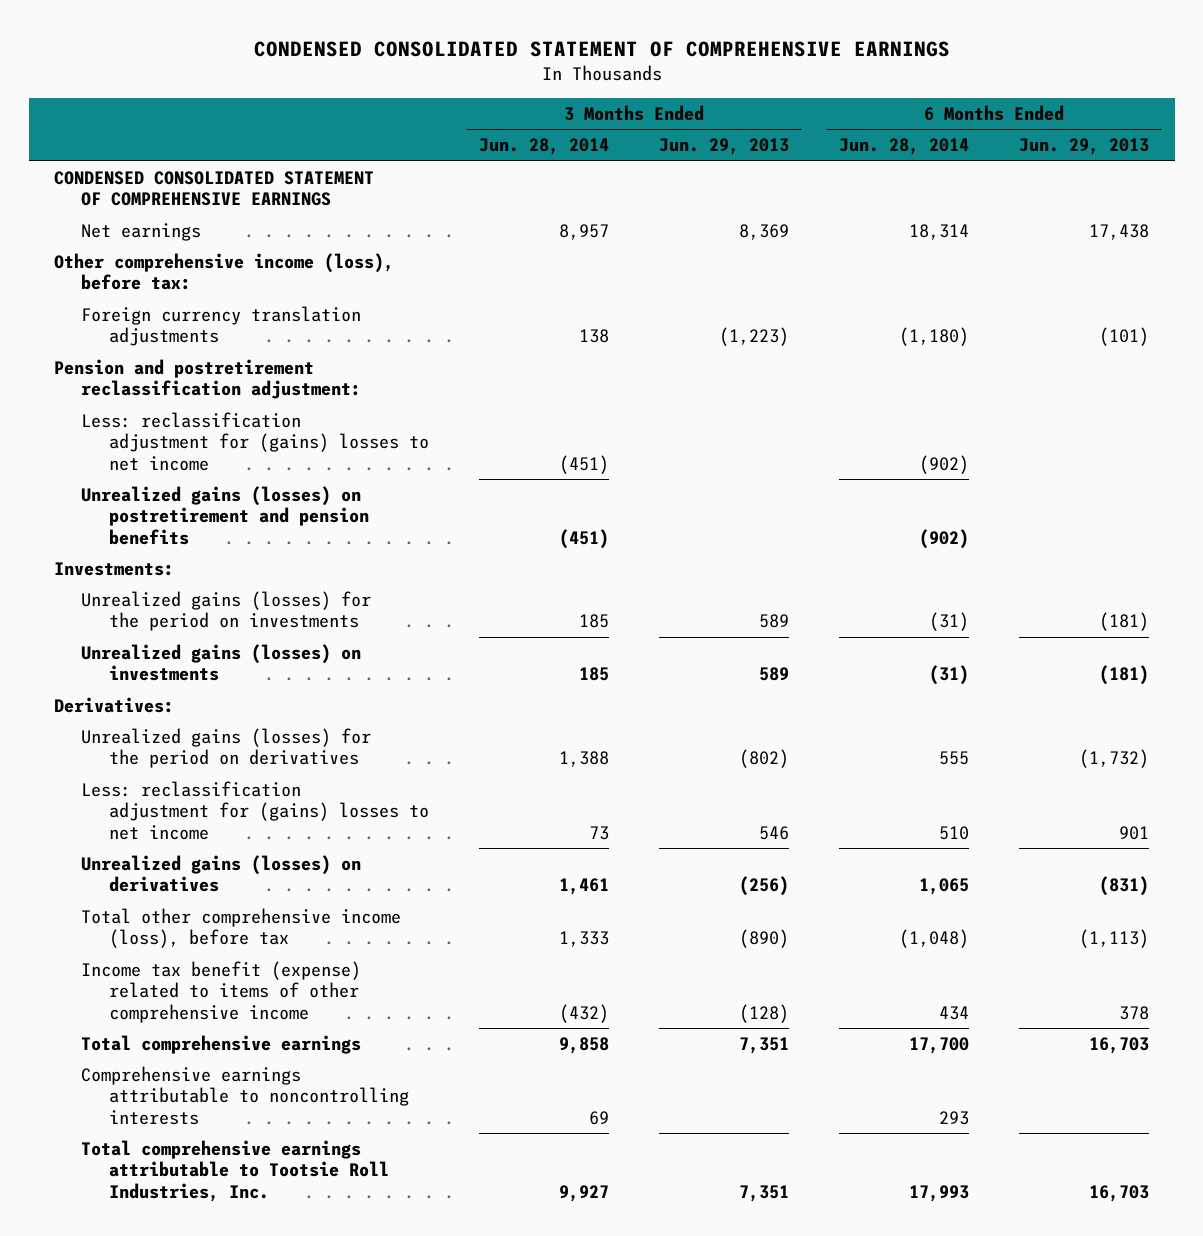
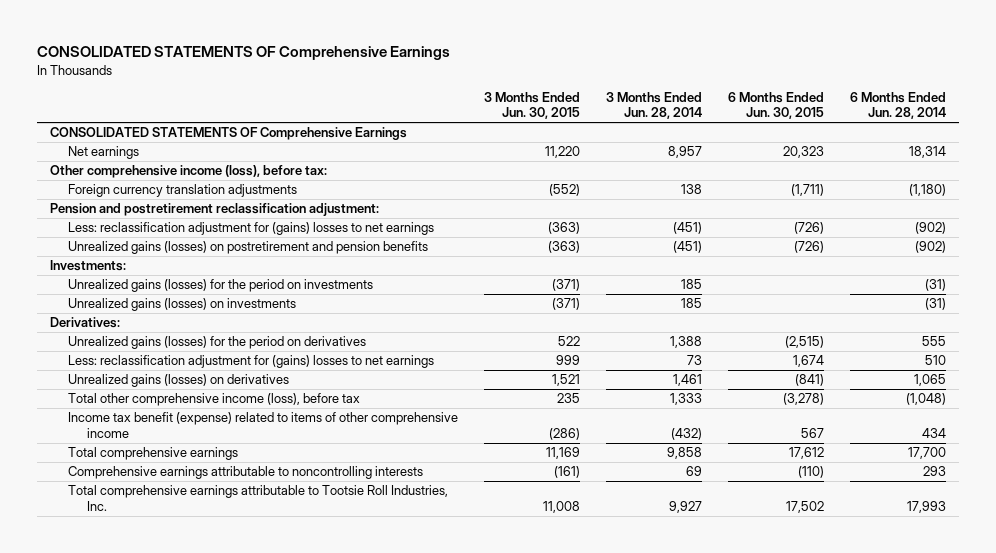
[253,41,950,58] CONDENSED CONSOLIDATED STATEMENT OF COMPREHENSIVE EARNINGS -> [37,46,451,61] CONSOLIDATED STATEMENTS OF Comprehensive Earnings
[659,138,790,156] Jun. 29, 2013 -> none
[1019,138,1150,156] Jun. 29, 2013 -> none
none -> [484,91,581,120] 3 Months Ended Jun. 30, 2015
none -> [727,91,824,120] 6 Months Ended Jun. 30, 2015
[53,170,374,207] CONDENSED CONSOLIDATED STATEMENT OF COMPREHENSIVE EARNINGS -> [50,127,408,141] CONSOLIDATED STATEMENTS OF Comprehensive Earnings
[81,411,429,471] Less: reclassification adjustment for (gains) losses to net income -> [68,222,435,236] Less: reclassification adjustment for (gains) losses to net earnings
[81,780,429,840] Less: reclassification adjustment for (gains) losses to net income -> [68,355,435,369] Less: reclassification adjustment for (gains) losses to net earnings

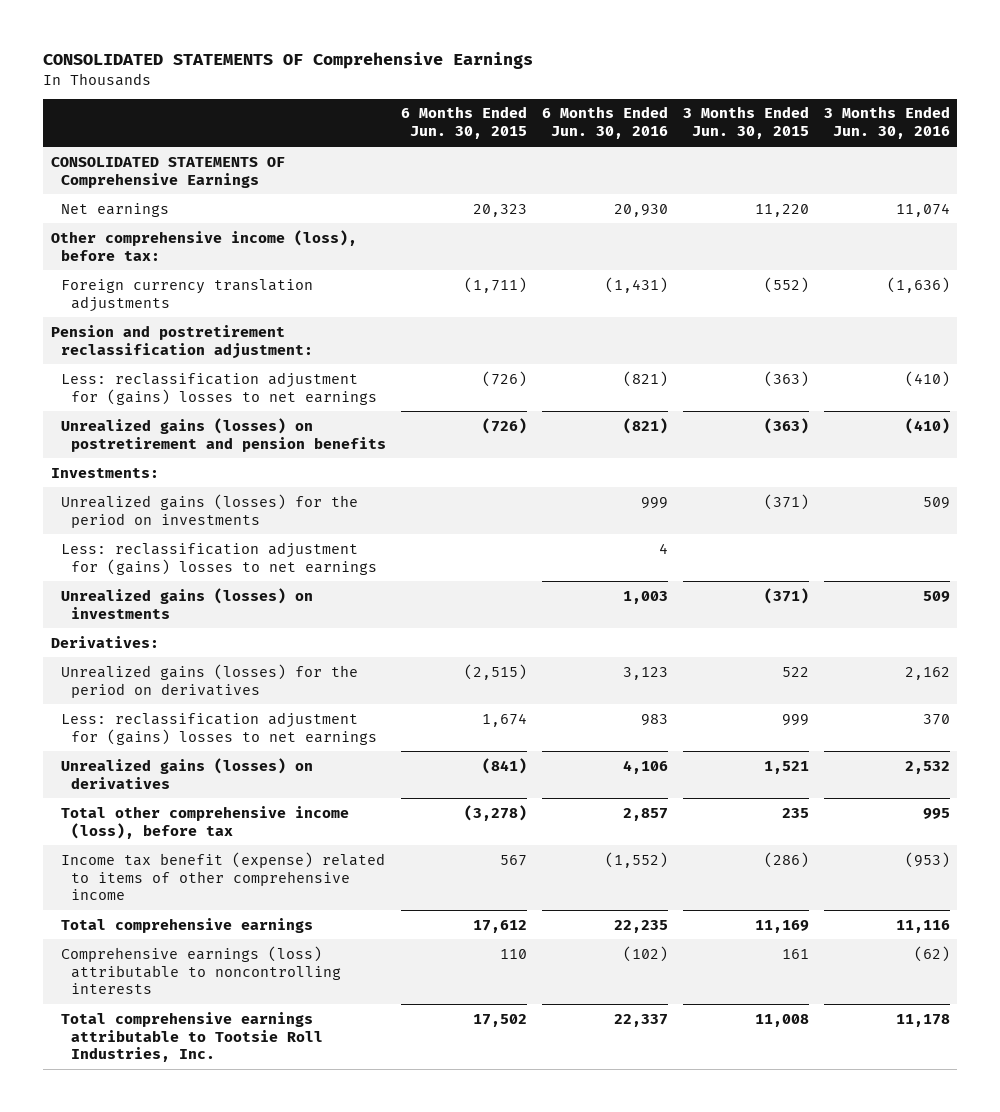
[606,91,703,120] 3 Months Ended Jun. 28, 2014 -> none
[849,91,946,120] 6 Months Ended Jun. 28, 2014 -> none
none -> [541,106,668,140] 6 Months Ended Jun. 30, 2016
none -> [823,106,950,140] 3 Months Ended Jun. 30, 2016
none -> [60,541,377,575] Less: reclassification adjustment for (gains) losses to net earnings
[68,466,424,480] Comprehensive earnings attributable to noncontrolling interests -> [60,945,341,995] Comprehensive earnings (loss) attributable to noncontrolling interests
[554,466,581,479] (161) -> [781,948,809,959] 161
[797,466,824,479] (110) -> [499,948,527,959] 110

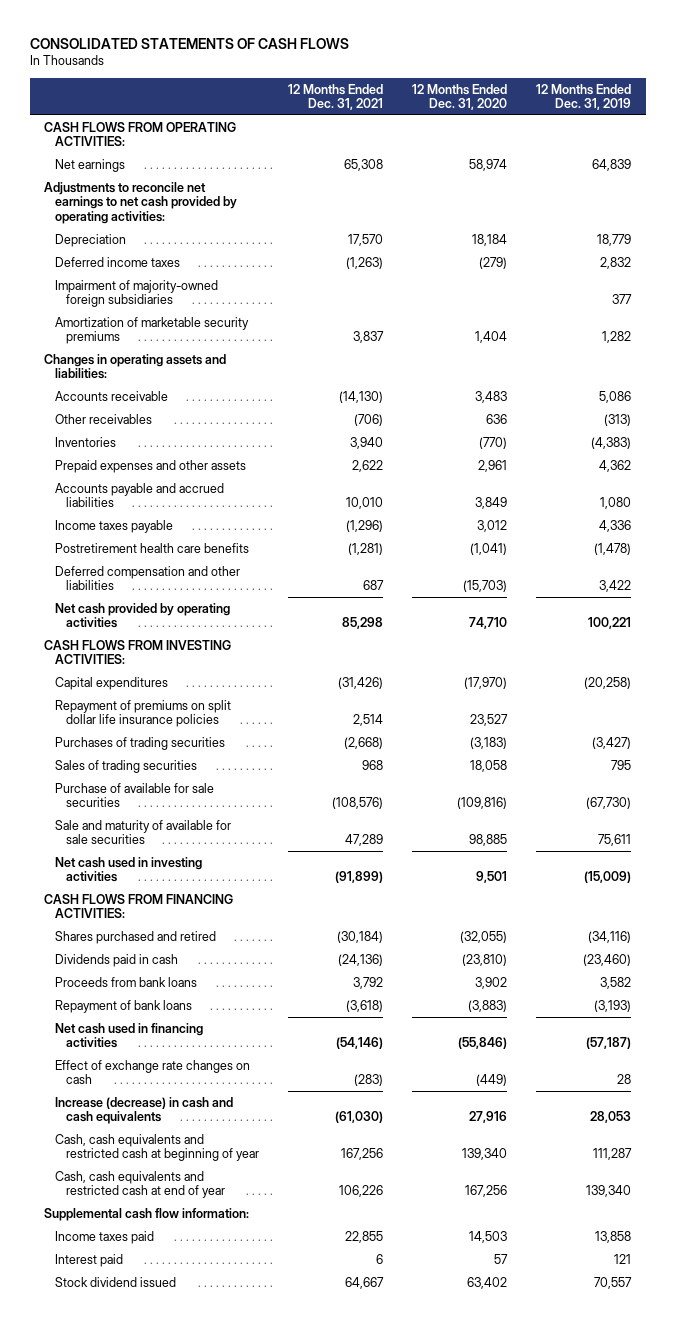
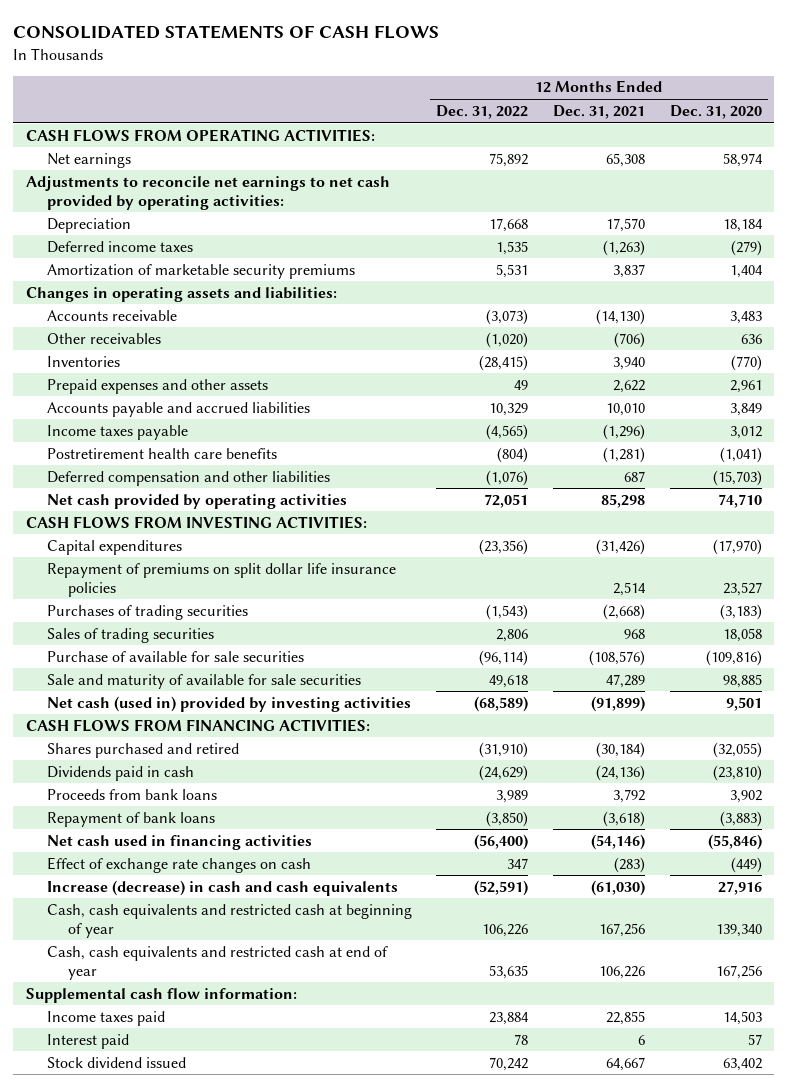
[536,83,632,111] 12 Months Ended Dec. 31, 2019 -> none
none -> [436,104,529,119] Dec. 31, 2022
[55,279,219,308] Impairment of majority-owned foreign subsidiaries -> none
[55,856,203,883] Net cash used in investing activities -> [46,695,411,712] Net cash (used in) provided by investing activities

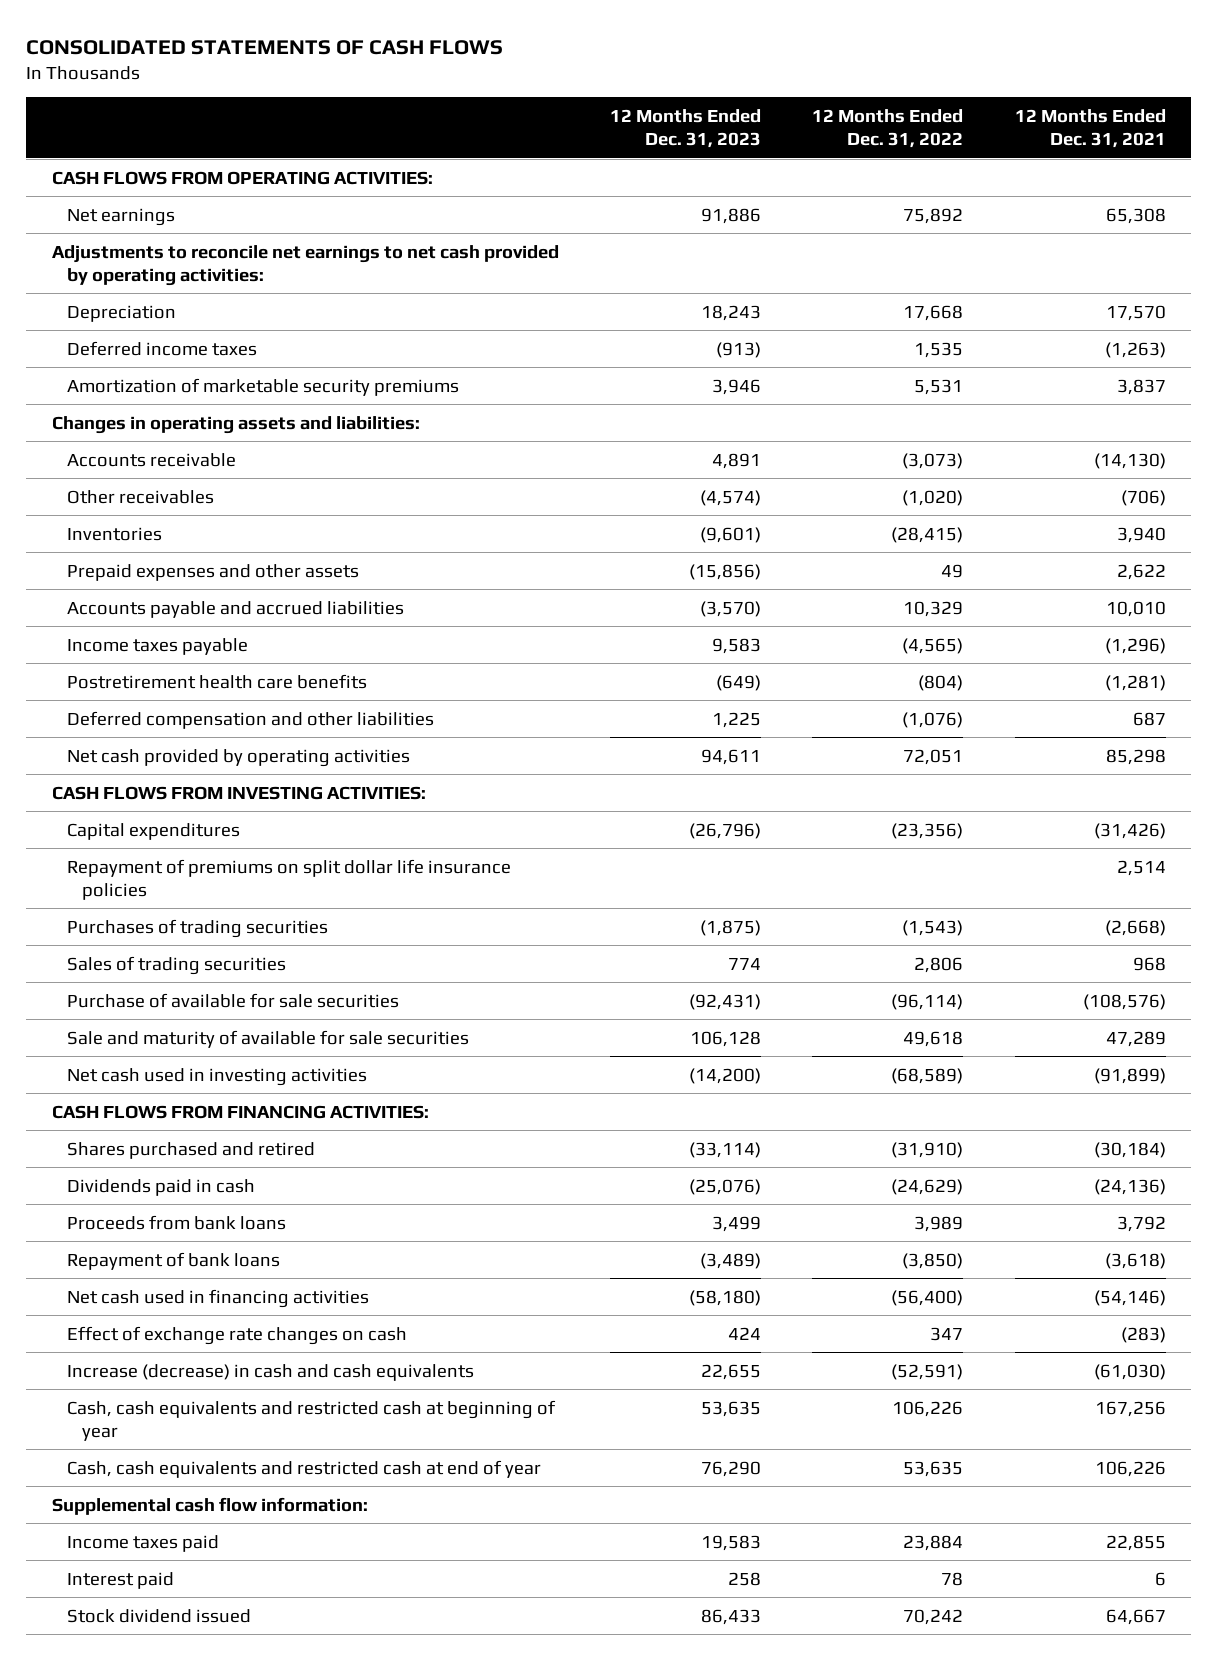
[669,104,762,119] Dec. 31, 2020 -> none
none -> [609,108,761,148] 12 Months Ended Dec. 31, 2023
[46,695,411,712] Net cash (used in) provided by investing activities -> [66,1067,367,1086] Net cash used in investing activities

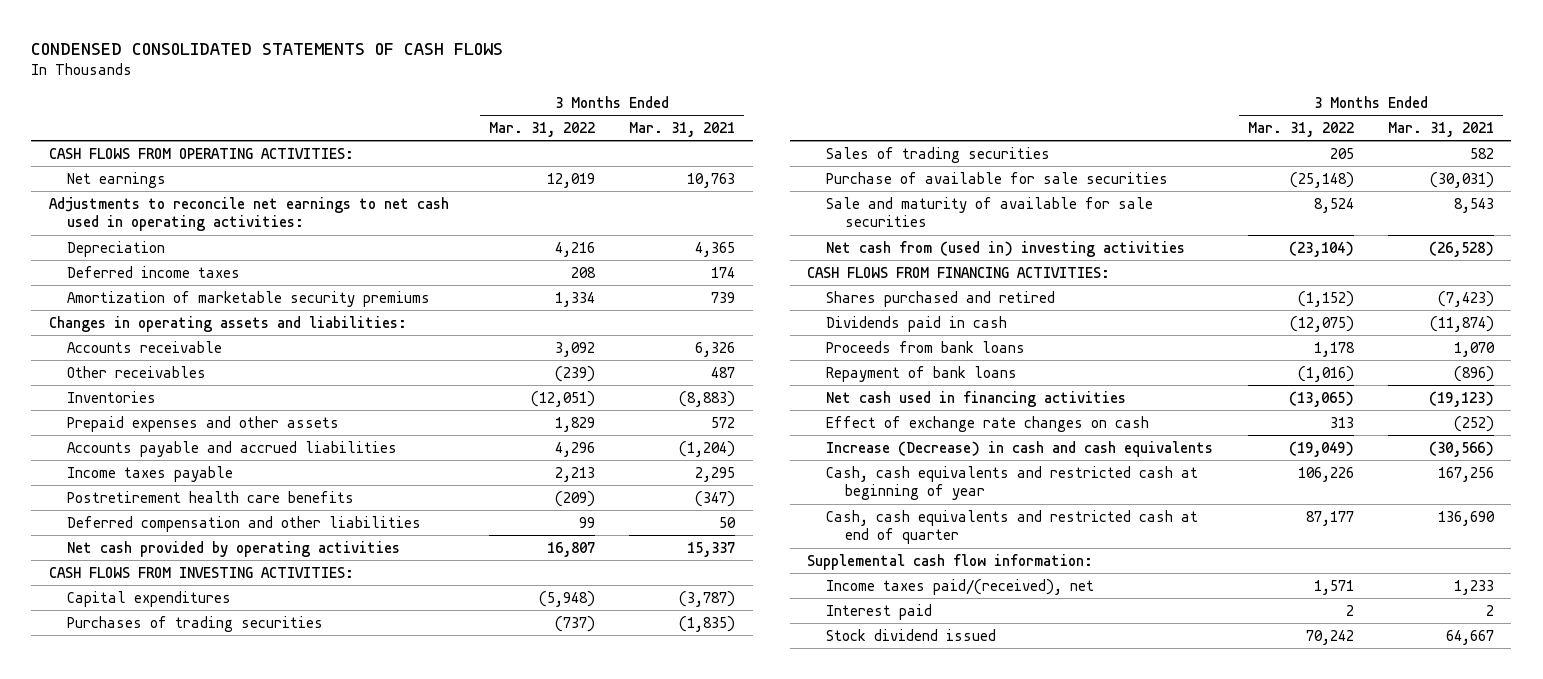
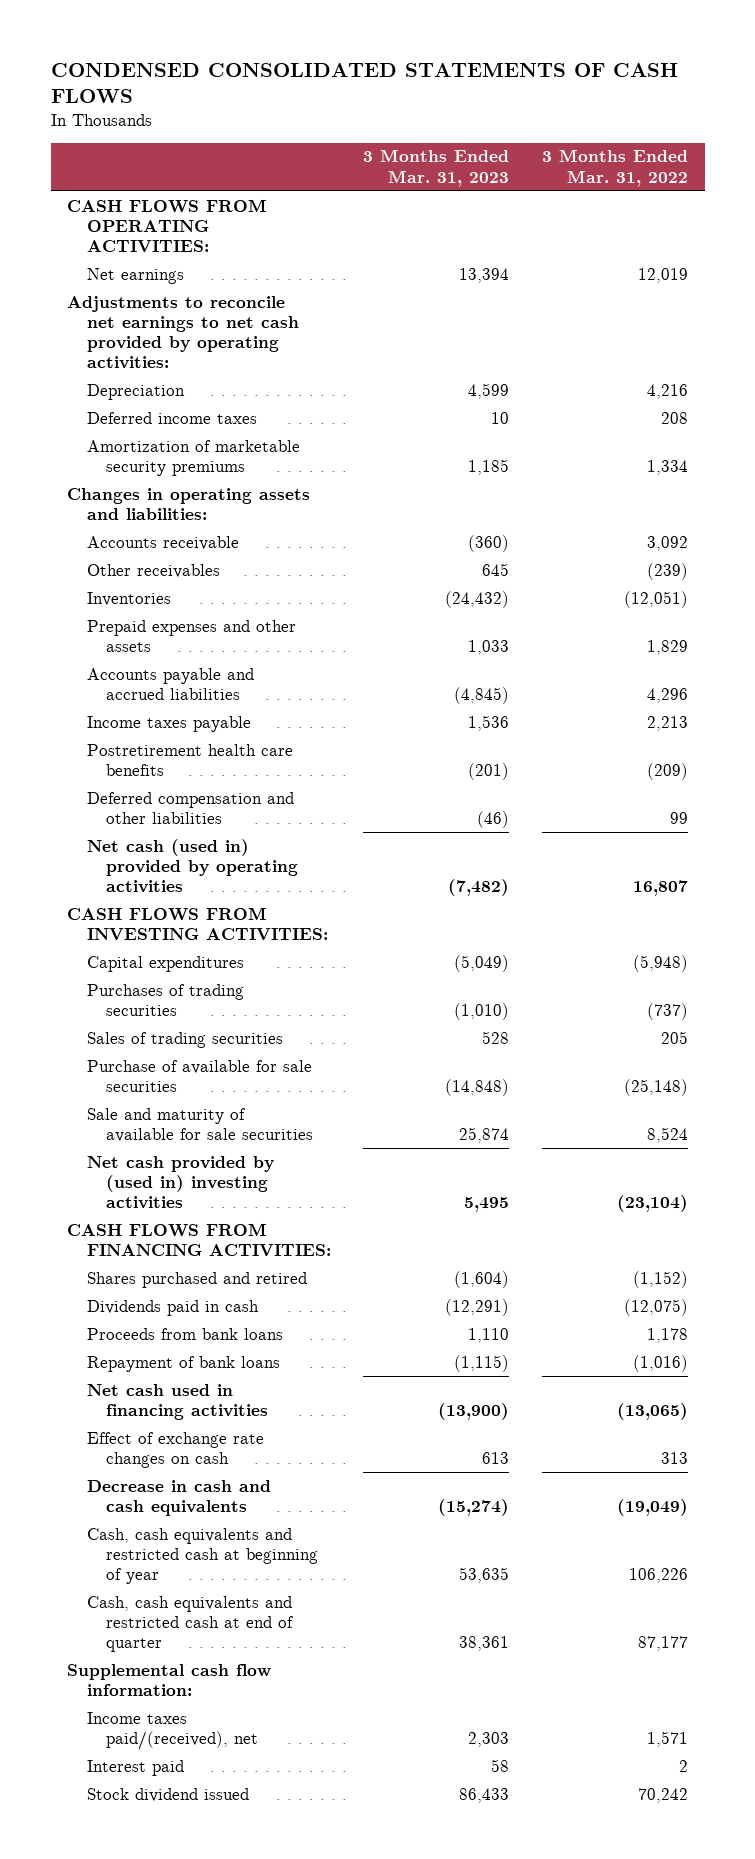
[629,121,736,137] Mar. 31, 2021 -> none
none -> [363,149,510,187] 3 Months Ended Mar. 31, 2023
[48,196,449,232] Adjustments to reconcile net earnings to net cash used in operating activities: -> [67,295,299,370] Adjustments to reconcile net earnings to net cash provided by operating activities:
[67,540,401,557] Net cash provided by operating activities -> [86,838,299,894] Net cash (used in) provided by operating activities
[826,240,1186,257] Net cash from (used in) investing activities -> [86,1155,274,1210] Net cash provided by (used in) investing activities
[826,440,1214,457] Increase (Decrease) in cash and cash equivalents -> [86,1479,271,1516] Decrease in cash and cash equivalents

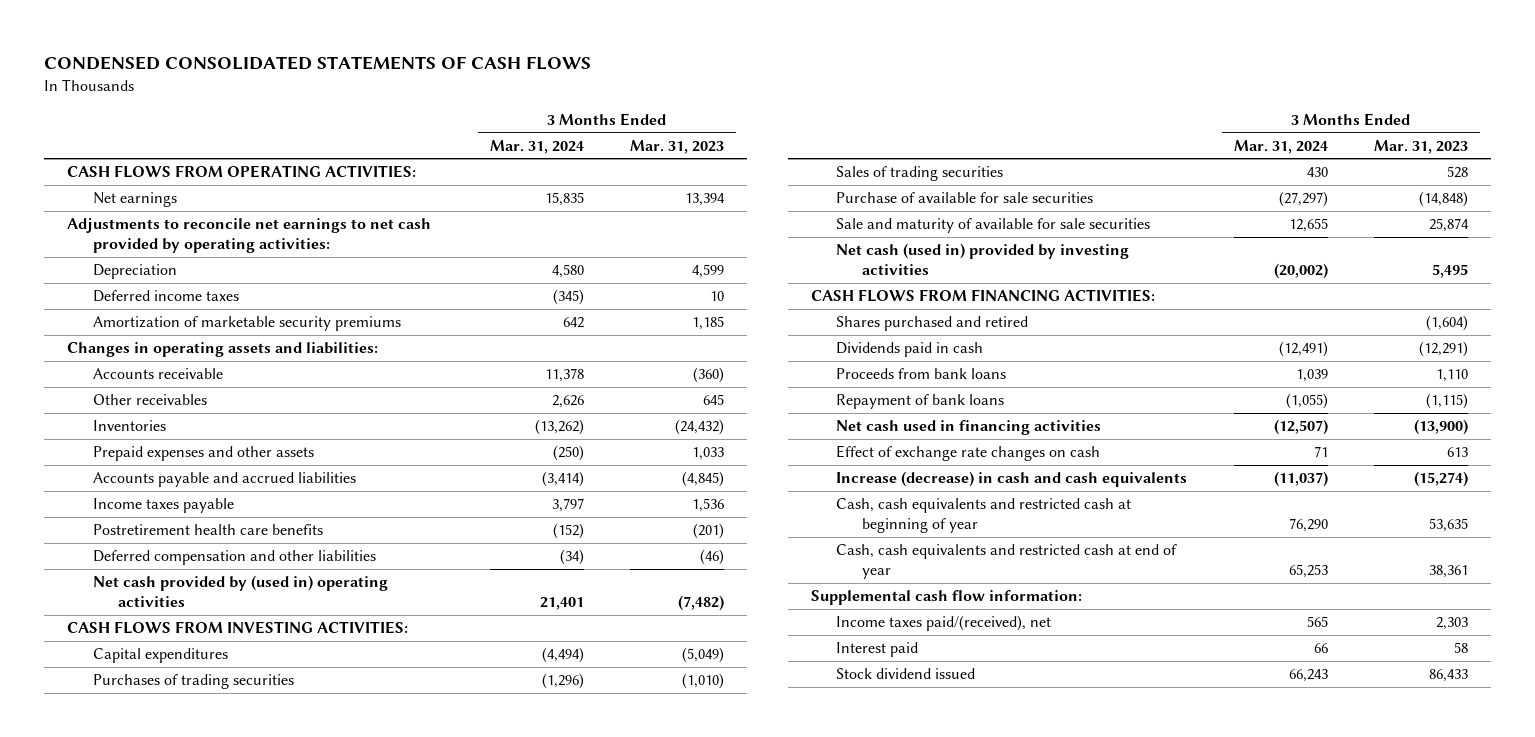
[542,149,689,187] 3 Months Ended Mar. 31, 2022 -> none
none -> [489,139,584,154] Mar. 31, 2024
[86,838,299,894] Net cash (used in) provided by operating activities -> [92,575,388,608] Net cash provided by (used in) operating activities
[86,1155,274,1210] Net cash provided by (used in) investing activities -> [836,243,1130,276] Net cash (used in) provided by investing activities
[86,1479,271,1516] Decrease in cash and cash equivalents -> [836,471,1188,488] Increase (decrease) in cash and cash equivalents
[86,1595,295,1653] Cash, cash equivalents and restricted cash at end of quarter -> [836,544,1178,580] Cash, cash equivalents and restricted cash at end of year

